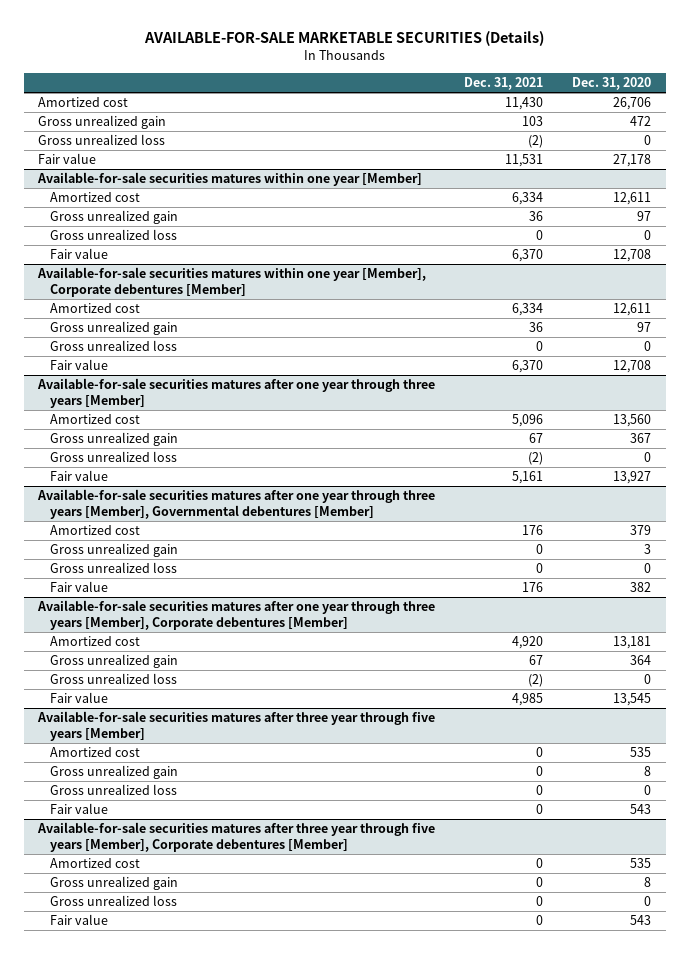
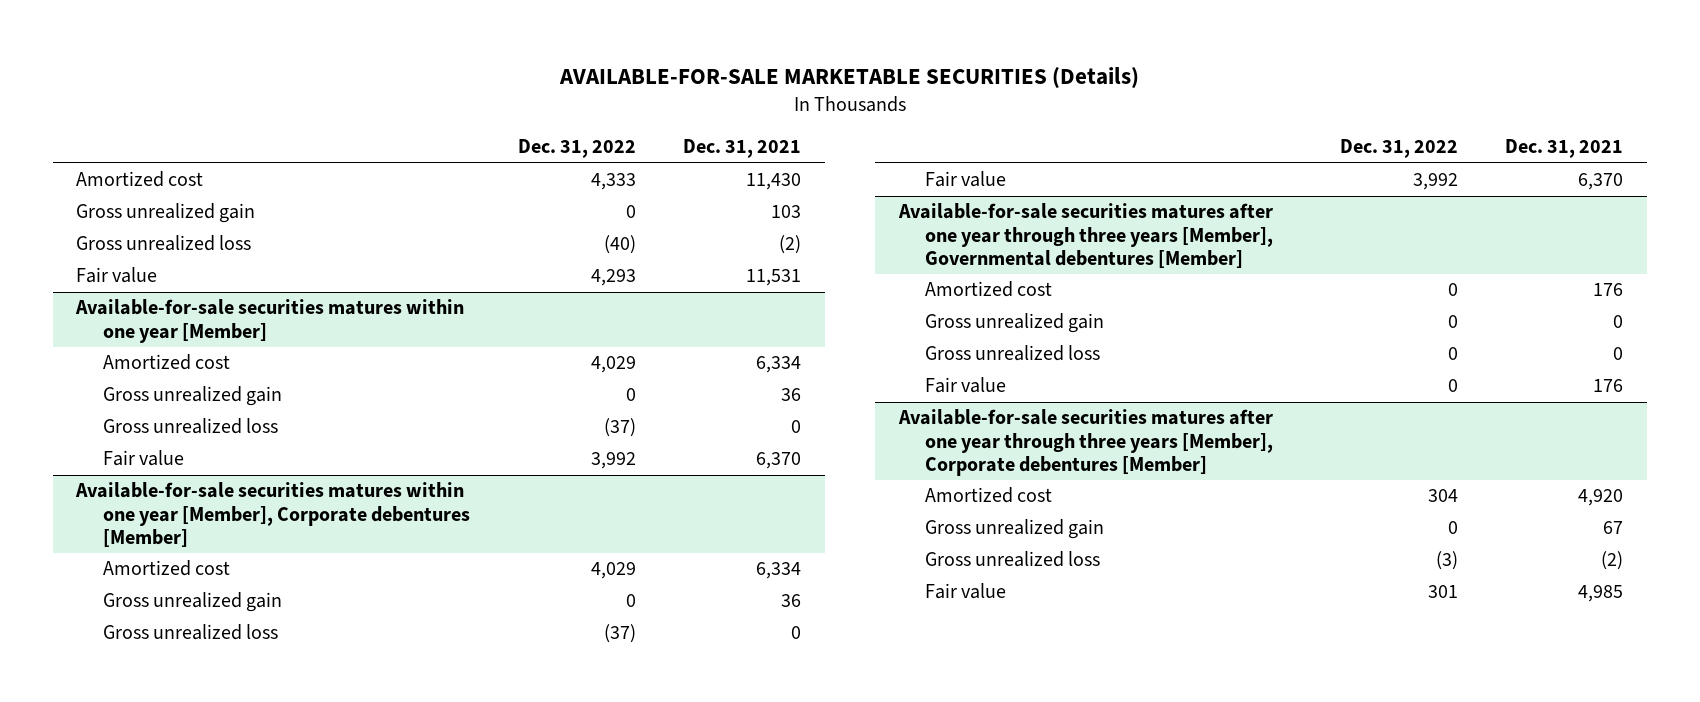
[572,77,652,91] Dec. 31, 2020 -> none
none -> [517,139,636,159] Dec. 31, 2022
[37,378,436,409] Available-for-sale securities matures after one year through three years [Member] -> none
[50,414,141,425] Amortized cost -> none
[50,432,179,447] Gross unrealized gain -> none
[50,451,178,463] Gross unrealized loss -> none
[50,470,109,482] Fair value -> none
[37,711,436,742] Available-for-sale securities matures after three year through five years [Member] -> none
[50,747,141,758] Amortized cost -> none
[50,765,179,780] Gross unrealized gain -> none
[50,784,178,796] Gross unrealized loss -> none
[50,803,109,815] Fair value -> none
[37,822,436,853] Available-for-sale securities matures after three year through five years [Member], Corporate debentures [Member] -> none
[50,858,141,869] Amortized cost -> none
[50,876,179,891] Gross unrealized gain -> none
[50,895,178,907] Gross unrealized loss -> none
[50,914,109,926] Fair value -> none

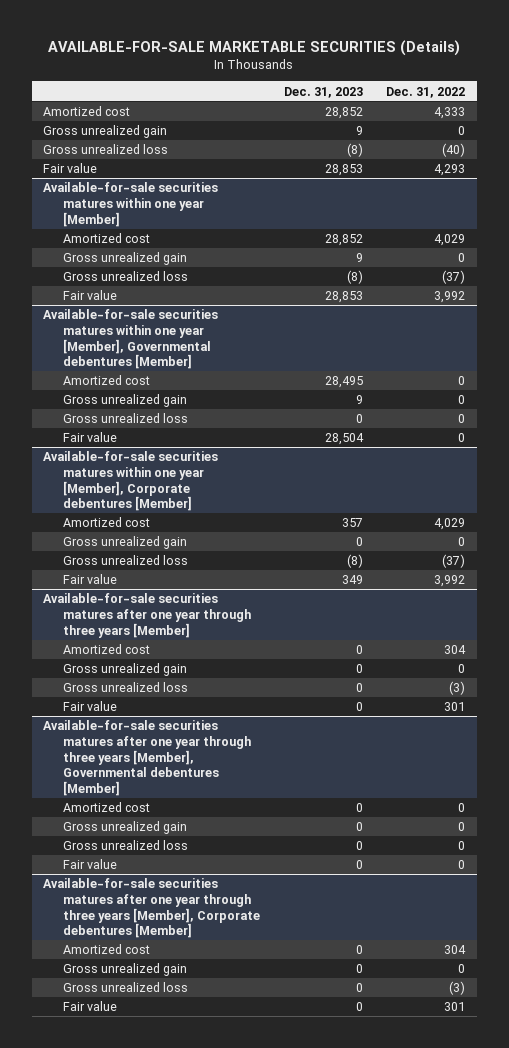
[683,139,802,159] Dec. 31, 2021 -> none
none -> [283,86,363,98] Dec. 31, 2023
none -> [43,309,219,370] Available-for-sale securities matures within one year [Member], Governmental debentures [Member]
none -> [63,375,151,386] Amortized cost
none -> [63,394,188,408] Gross unrealized gain
none -> [63,413,189,424] Gross unrealized loss
none -> [63,432,118,443] Fair value
none -> [43,593,252,638] Available-for-sale securities matures after one year through three years [Member]
none -> [63,644,151,655] Amortized cost
none -> [63,663,188,677] Gross unrealized gain
none -> [63,682,189,693] Gross unrealized loss
none -> [63,701,118,712] Fair value

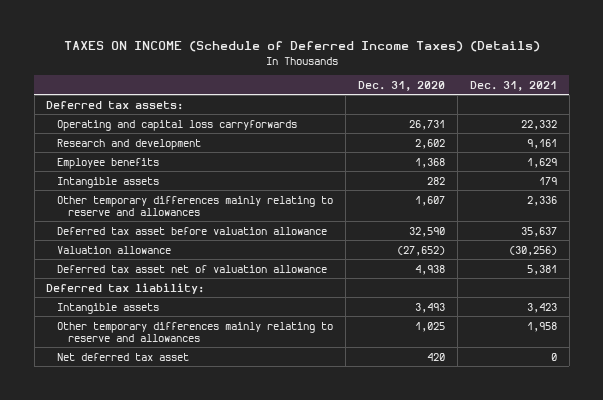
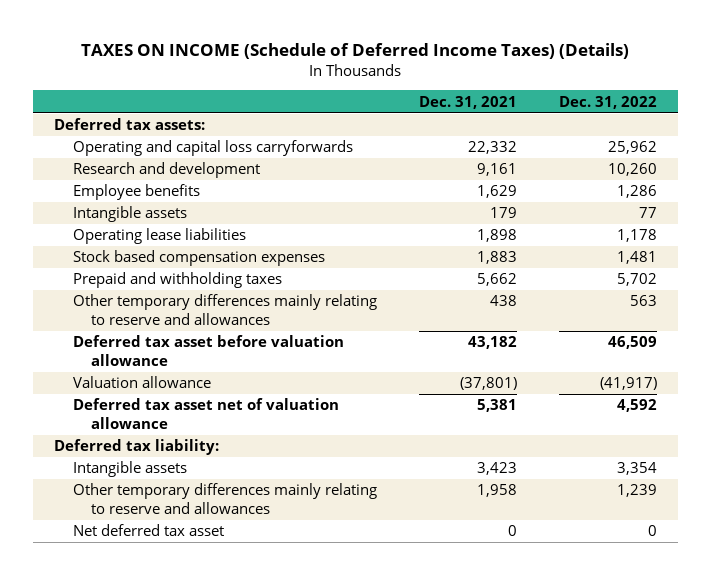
[357,80,445,91] Dec. 31, 2020 -> none
none -> [558,95,657,109] Dec. 31, 2022
none -> [72,228,246,245] Operating lease liabilities
none -> [72,250,325,267] Stock based compensation expenses
none -> [72,272,282,289] Prepaid and withholding taxes
[526,195,557,206] 2,336 -> [489,295,517,307] 438
[520,226,557,237] 35,637 -> [467,336,517,350] 43,182
[508,245,557,256] (30,256) -> [459,377,517,391] (37,801)

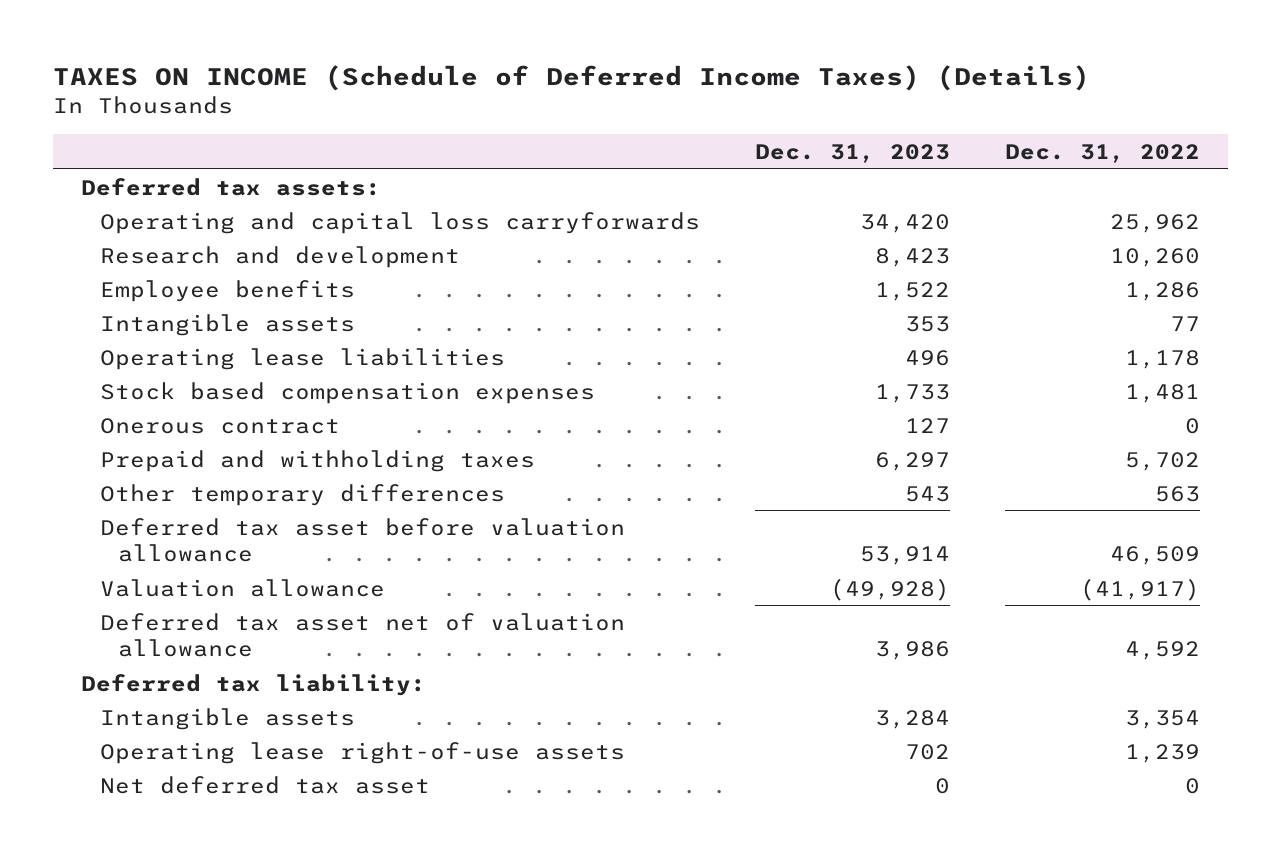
[418,95,517,109] Dec. 31, 2021 -> none
none -> [754,143,950,163] Dec. 31, 2023
none -> [99,417,340,434] Onerous contract
[72,294,377,325] Other temporary differences mainly relating to reserve and allowances -> [99,483,505,506] Other temporary differences
[72,483,377,514] Other temporary differences mainly relating to reserve and allowances -> [99,741,625,764] Operating lease right-of-use assets

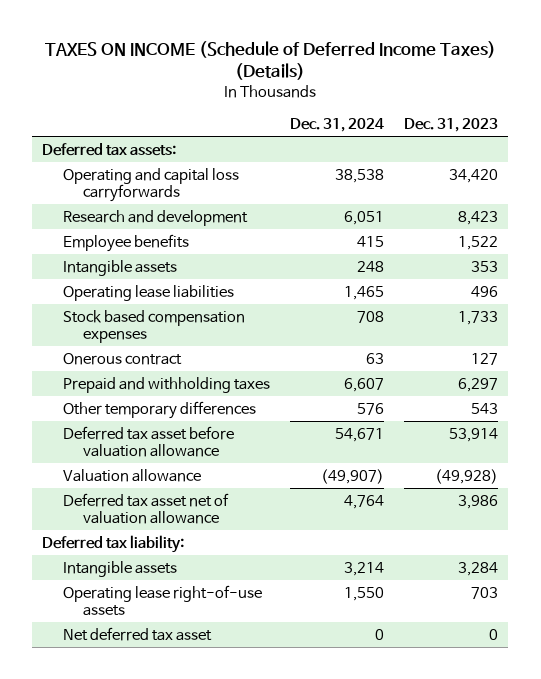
[1005,143,1201,163] Dec. 31, 2022 -> none
none -> [290,117,385,132] Dec. 31, 2024
[904,743,950,760] 702 -> [471,586,499,599] 703

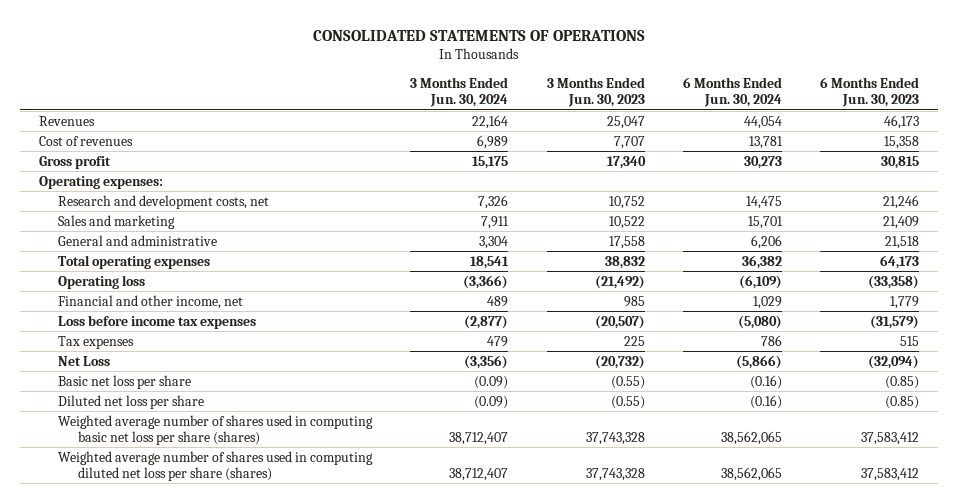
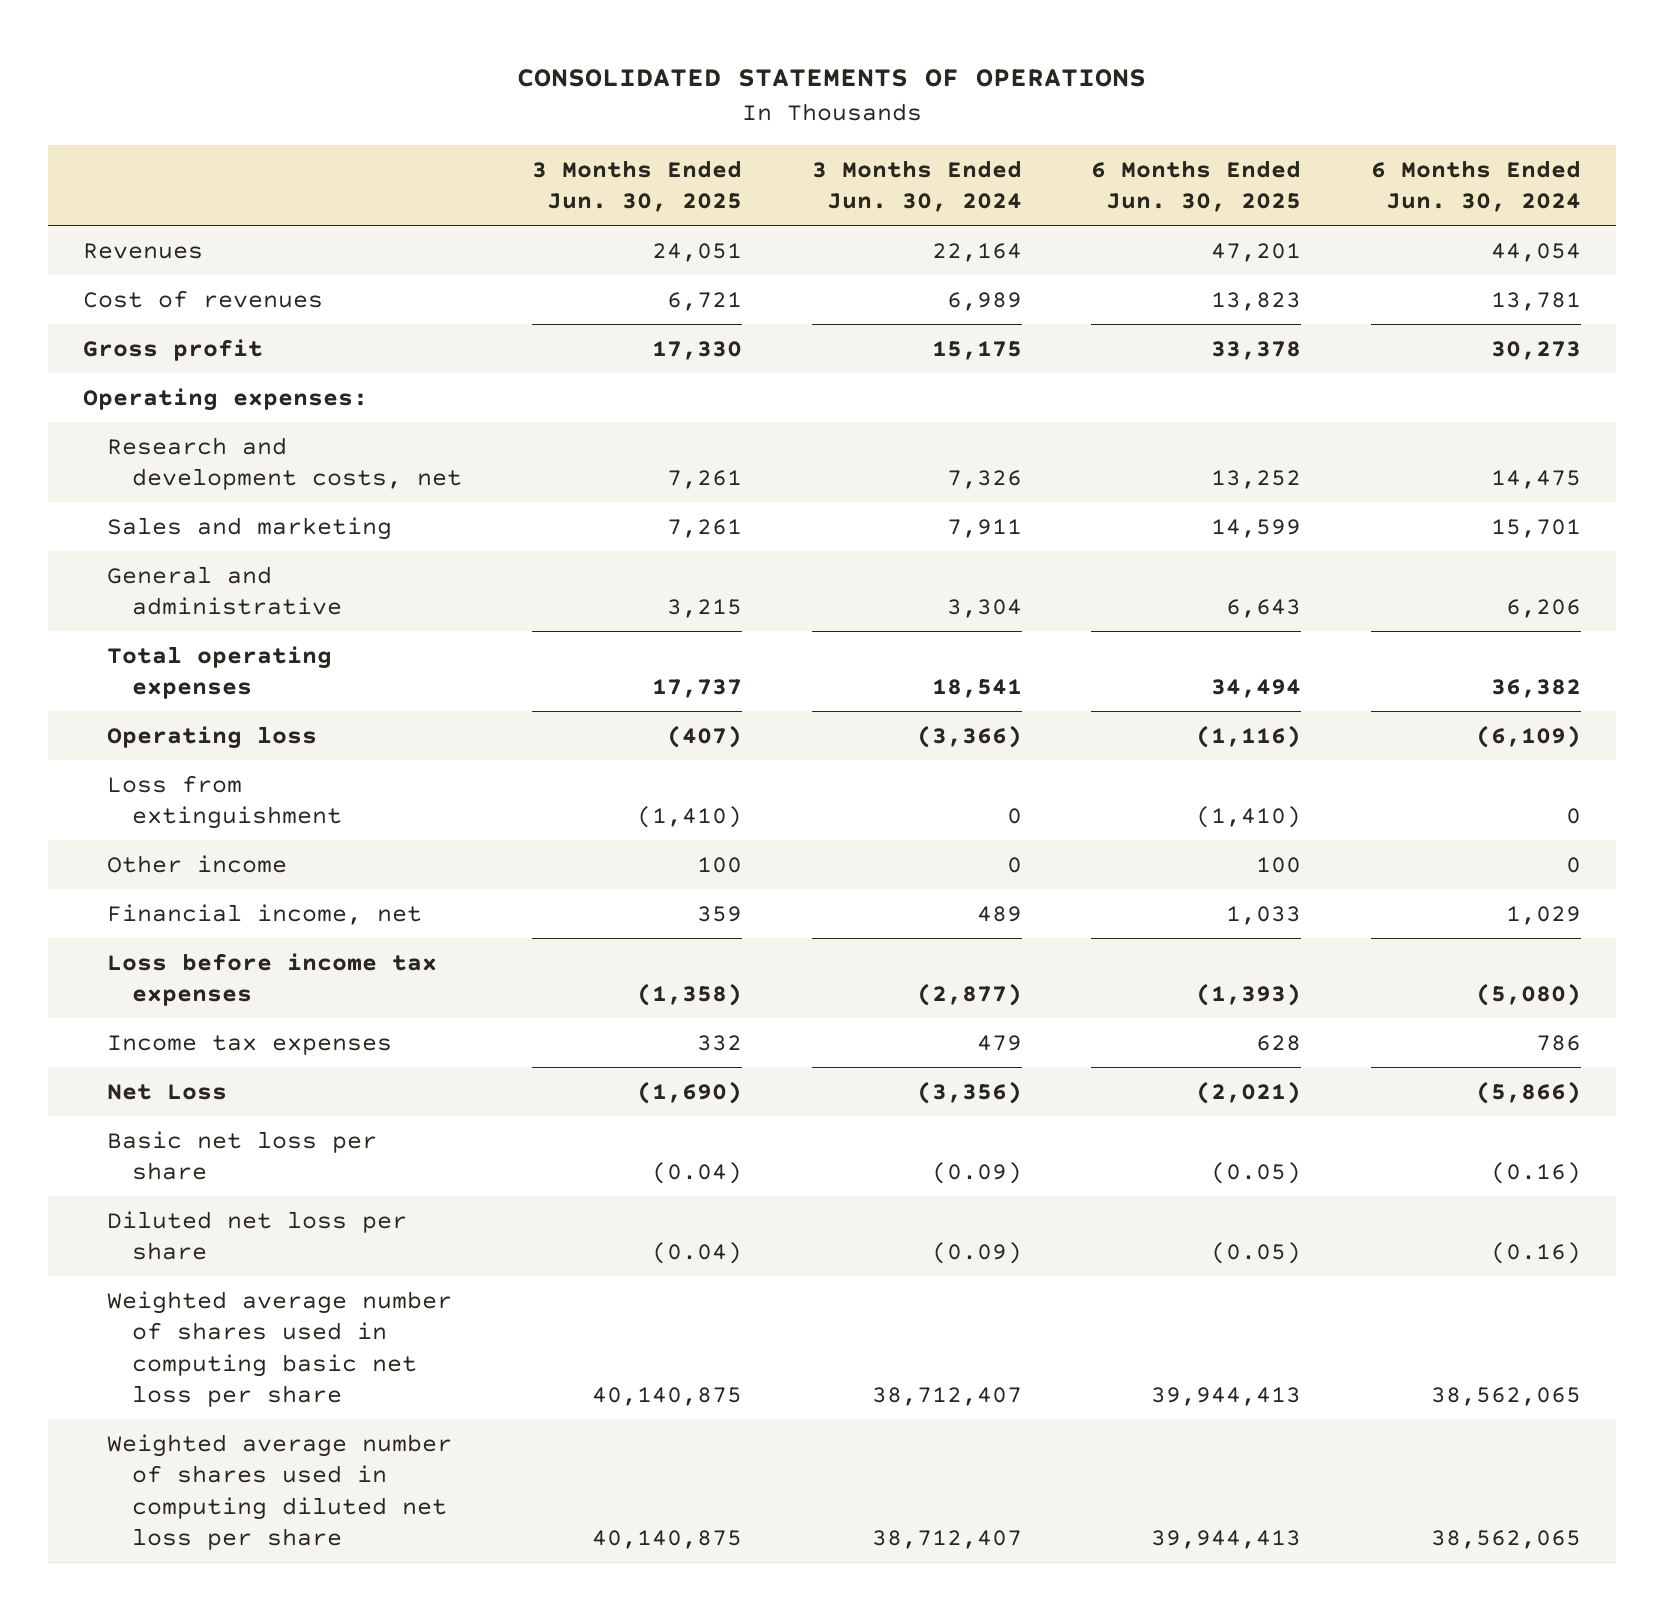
[546,76,645,108] 3 Months Ended Jun. 30, 2023 -> none
[820,76,920,108] 6 Months Ended Jun. 30, 2023 -> none
none -> [531,159,742,213] 3 Months Ended Jun. 30, 2025
none -> [1091,159,1302,213] 6 Months Ended Jun. 30, 2025
none -> [107,774,342,830] Loss from extinguishment
none -> [107,854,288,873] Other income
[58,294,244,309] Financial and other income, net -> [107,903,423,925] Financial income, net
[58,335,135,349] Tax expenses -> [107,1034,393,1055] Income tax expenses
[58,414,374,445] Weighted average number of shares used in computing basic net loss per share (shares) -> [107,1290,453,1408] Weighted average number of shares used in computing basic net loss per share
[58,450,374,481] Weighted average number of shares used in computing diluted net loss per share (shares) -> [107,1433,453,1551] Weighted average number of shares used in computing diluted net loss per share

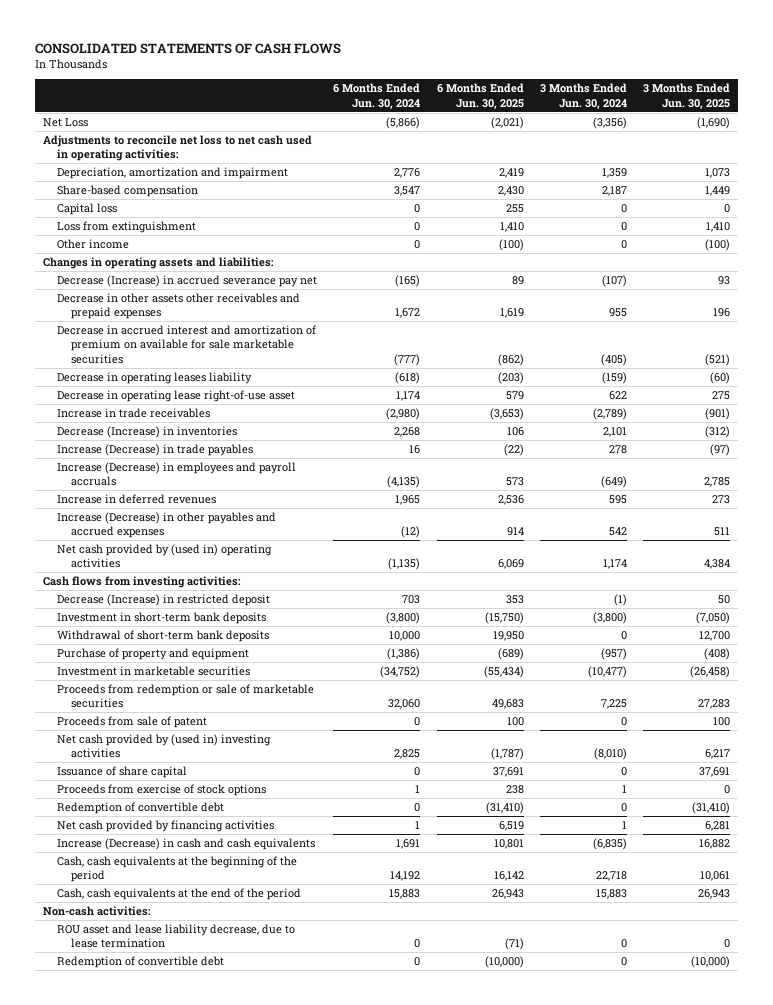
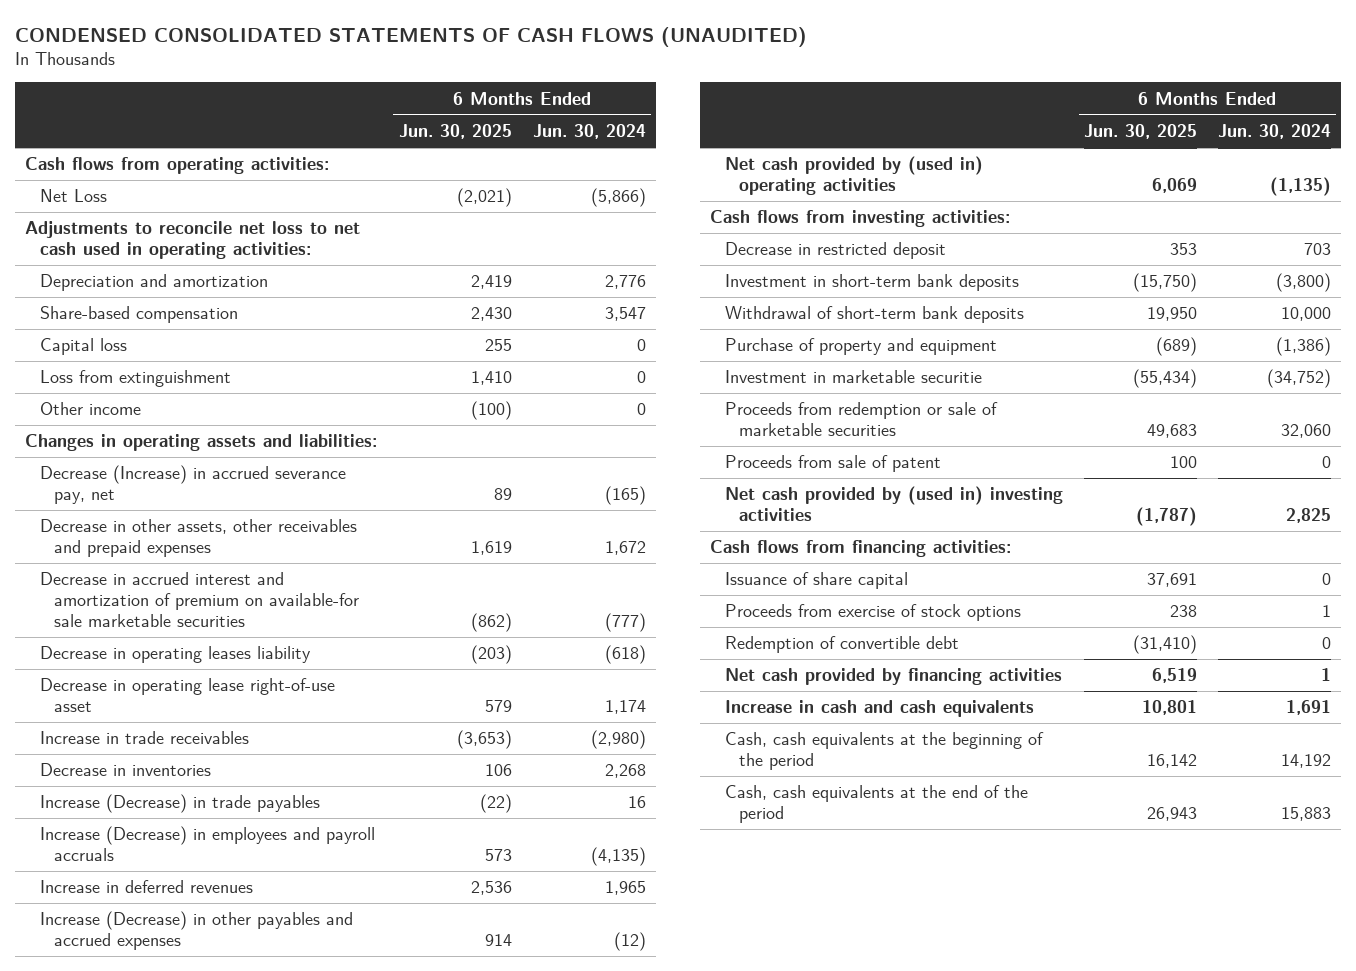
[35,42,342,54] CONSOLIDATED STATEMENTS OF CASH FLOWS -> [14,26,807,47] CONDENSED CONSOLIDATED STATEMENTS OF CASH FLOWS (UNAUDITED)
[539,83,627,109] 3 Months Ended Jun. 30, 2024 -> none
[642,83,730,109] 3 Months Ended Jun. 30, 2025 -> none
none -> [25,157,330,175] Cash flows from operating activities:
[57,166,289,179] Depreciation, amortization and impairment -> [39,274,268,292] Depreciation and amortization
[57,274,318,287] Decrease (Increase) in accrued severance pay net -> [39,465,346,505] Decrease (Increase) in accrued severance pay, net
[57,292,301,320] Decrease in other assets other receivables and prepaid expenses -> [39,519,357,558] Decrease in other assets, other receivables and prepaid expenses
[57,324,317,365] Decrease in accrued interest and amortization of premium on available for sale marketable securities -> [39,572,360,628] Decrease in accrued interest and amortization of premium on available-for sale marketable securities
[57,425,238,438] Decrease (Increase) in inventories -> [39,763,211,777] Decrease in inventories
[57,593,271,606] Decrease (Increase) in restricted deposit -> [724,242,946,260] Decrease in restricted deposit
[57,665,251,676] Investment in marketable securities -> [724,370,982,384] Investment in marketable securitie
none -> [710,540,1012,558] Cash flows from financing activities:
[57,837,316,850] Increase (Decrease) in cash and cash equivalents -> [724,700,1034,718] Increase in cash and cash equivalents
[43,905,152,916] Non-cash activities: -> none
[57,923,296,949] ROU asset and lease liability decrease, due to lease termination -> none
[57,955,225,968] Redemption of convertible debt -> none

